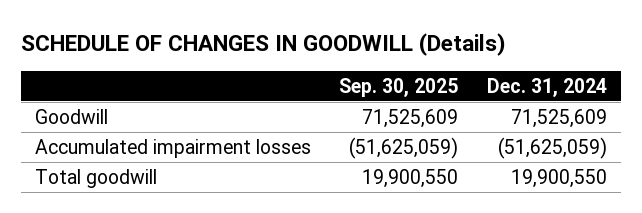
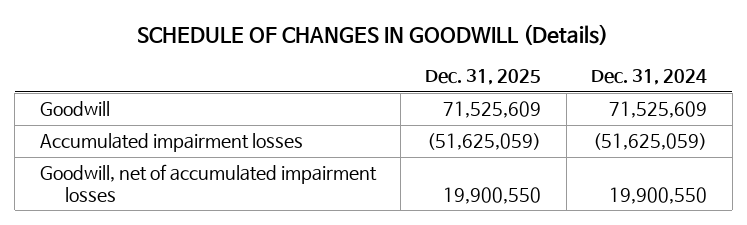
[339,77,459,97] Sep. 30, 2025 -> none
none -> [425,69,542,86] Dec. 31, 2025
[35,168,158,188] Total goodwill -> [39,164,377,202] Goodwill, net of accumulated impairment losses

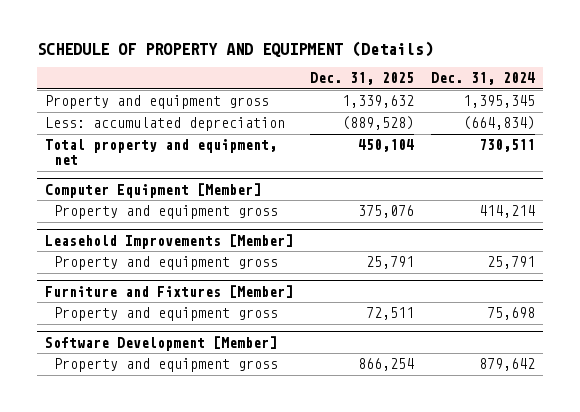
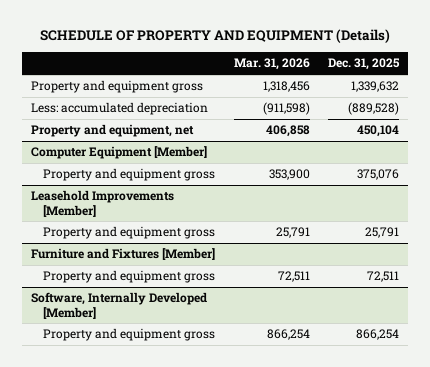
[431,71,536,85] Dec. 31, 2024 -> none
none -> [233,58,310,71] Mar. 31, 2026
[45,139,278,166] Total property and equipment, net -> [31,124,195,138] Property and equipment, net
[45,335,278,351] Software Development [Member] -> [31,292,208,319] Software, Internally Developed [Member]

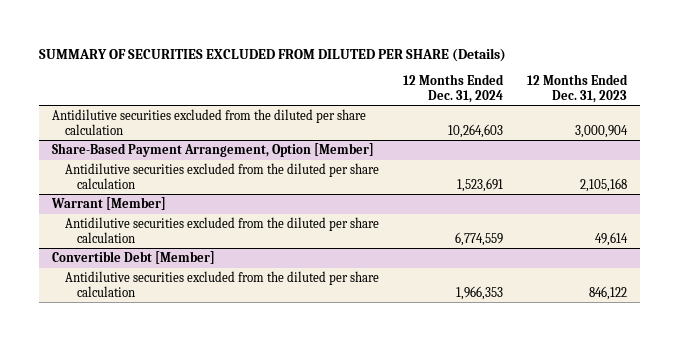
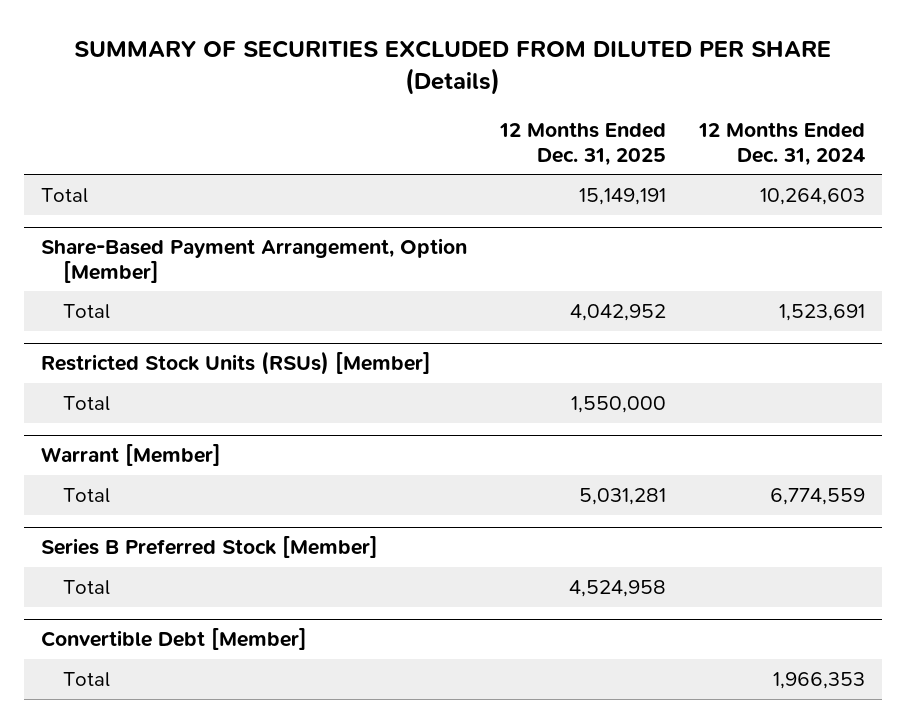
[527,74,629,103] 12 Months Ended Dec. 31, 2023 -> none
none -> [499,121,667,166] 12 Months Ended Dec. 31, 2025
[51,109,366,135] Antidilutive securities excluded from the diluted per share calculation -> [40,187,88,203] Total
[64,163,379,189] Antidilutive securities excluded from the diluted per share calculation -> [63,303,111,319] Total
none -> [40,351,431,376] Restricted Stock Units (RSUs) [Member]
none -> [63,395,111,411] Total
[64,217,379,243] Antidilutive securities excluded from the diluted per share calculation -> [63,487,111,503] Total
none -> [40,536,378,559] Series B Preferred Stock [Member]
none -> [63,579,111,595] Total
[64,271,379,297] Antidilutive securities excluded from the diluted per share calculation -> [63,671,111,687] Total

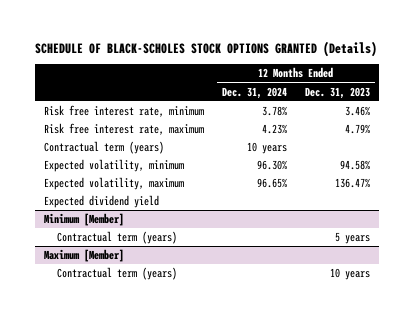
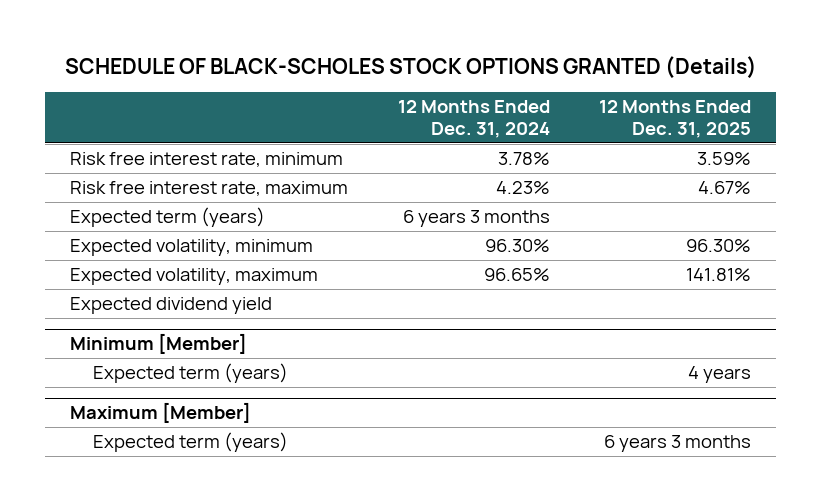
[305,86,371,99] Dec. 31, 2023 -> none
none -> [599,100,752,139] 12 Months Ended Dec. 31, 2025
[43,141,164,155] Contractual term (years) -> [70,207,266,228] Expected term (years)
[246,142,287,155] 10 years -> [402,210,550,228] 6 years 3 months
[57,231,178,245] Contractual term (years) -> [93,363,289,384] Expected term (years)
[57,267,178,281] Contractual term (years) -> [93,432,289,453] Expected term (years)

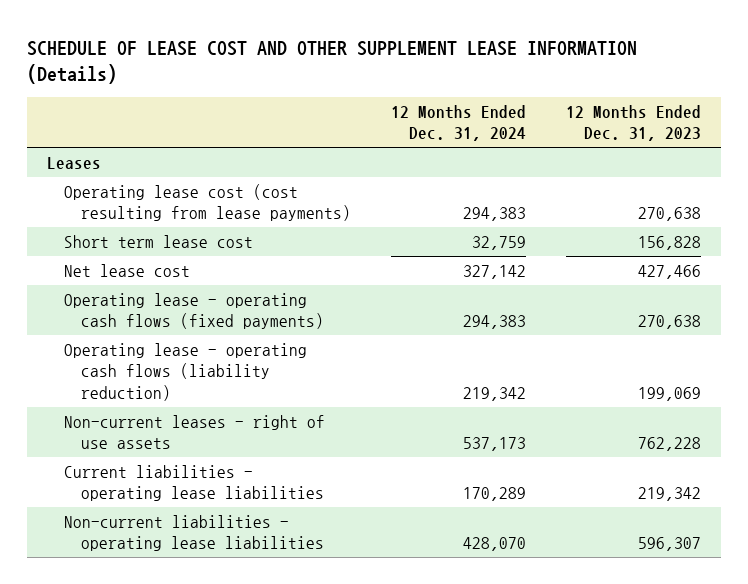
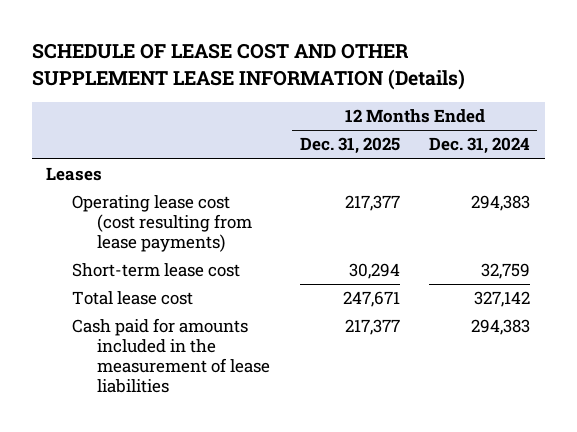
[565,104,701,142] 12 Months Ended Dec. 31, 2023 -> none
none -> [299,137,400,155] Dec. 31, 2025
[64,342,308,401] Operating lease - operating cash flows (liability reduction) -> none
[64,414,326,450] Non-current leases - right of use assets -> none
[64,464,325,502] Current liabilities - operating lease liabilities -> none
[64,514,325,552] Non-current liabilities - operating lease liabilities -> none
[64,234,254,248] Short term lease cost -> [71,263,240,278] Short-term lease cost
[64,263,191,277] Net lease cost -> [71,291,193,306] Total lease cost
[64,292,325,330] Operating lease - operating cash flows (fixed payments) -> [71,318,271,393] Cash paid for amounts included in the measurement of lease liabilities

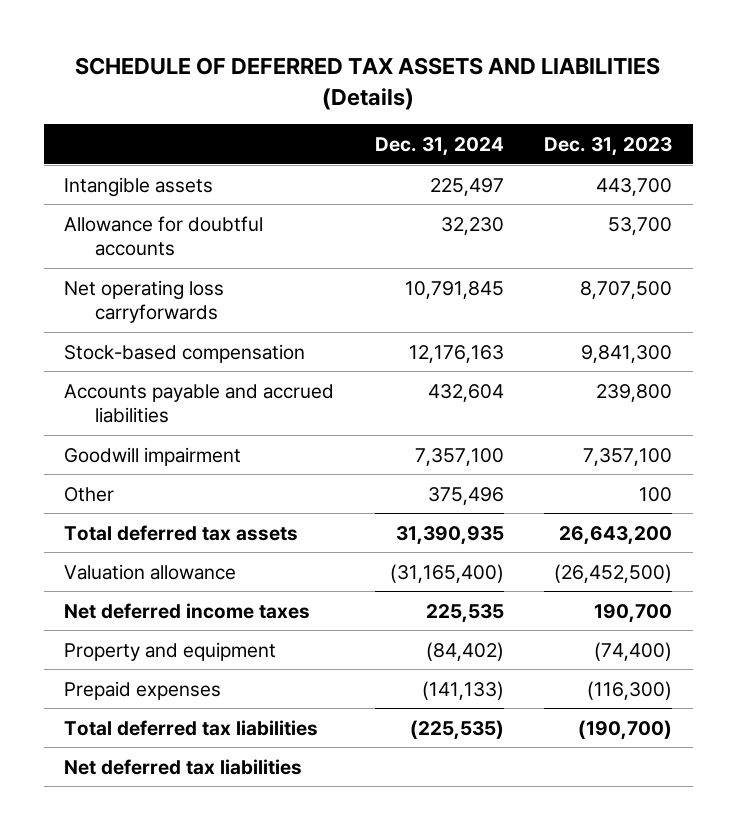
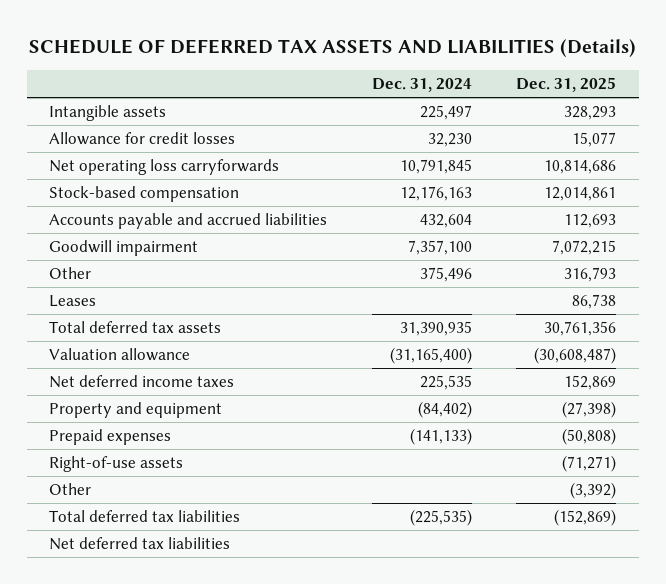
[544,137,673,157] Dec. 31, 2023 -> none
none -> [516,77,617,93] Dec. 31, 2025
[63,215,263,257] Allowance for doubtful accounts -> [49,131,236,145] Allowance for credit losses
none -> [49,294,97,307] Leases
none -> [49,455,184,472] Right-of-use assets
none -> [49,482,92,495] Other

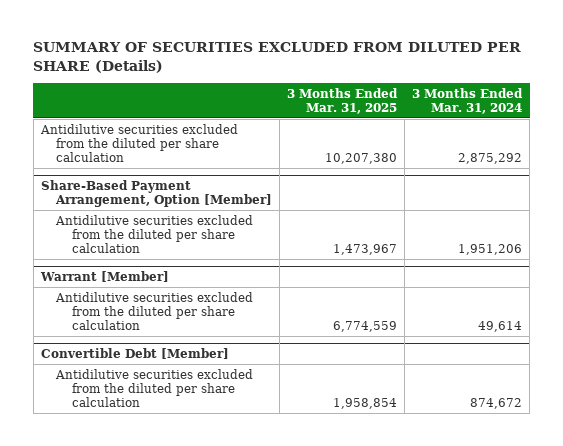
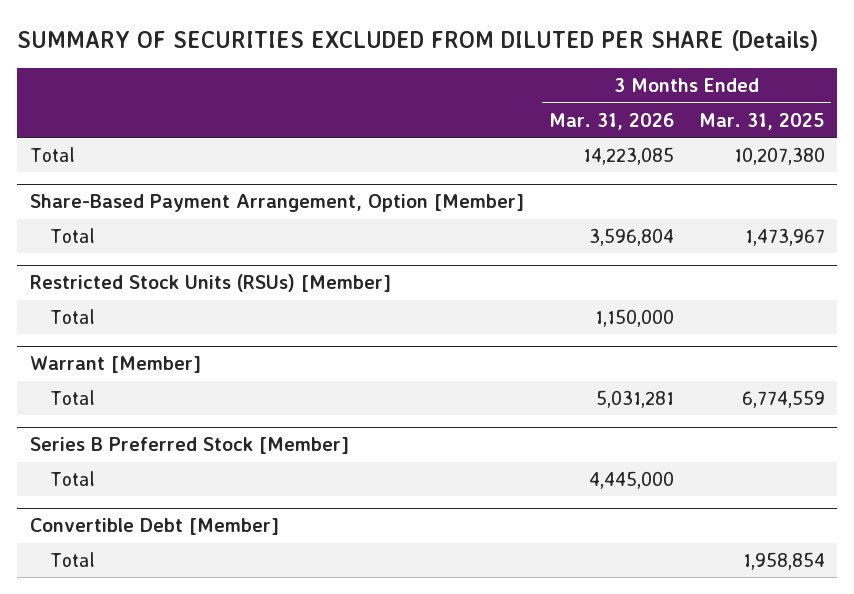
[412,87,524,114] 3 Months Ended Mar. 31, 2024 -> none
none -> [548,112,674,130] Mar. 31, 2026
[39,123,238,163] Antidilutive securities excluded from the diluted per share calculation -> [29,147,75,163] Total
[55,214,254,254] Antidilutive securities excluded from the diluted per share calculation -> [50,228,96,244] Total
none -> [29,274,391,293] Restricted Stock Units (RSUs) [Member]
none -> [50,309,96,325] Total
[55,291,254,331] Antidilutive securities excluded from the diluted per share calculation -> [50,390,96,406] Total
none -> [29,437,349,455] Series B Preferred Stock [Member]
none -> [50,471,96,487] Total
[55,368,254,408] Antidilutive securities excluded from the diluted per share calculation -> [50,552,96,568] Total

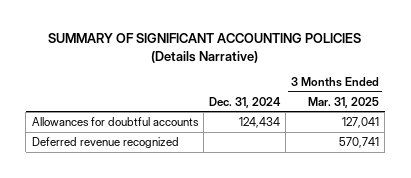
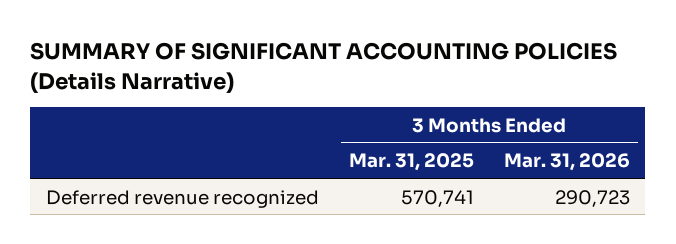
[208,96,281,108] Dec. 31, 2024 -> none
none -> [504,153,631,172] Mar. 31, 2026
[31,116,199,126] Allowances for doubtful accounts -> none

